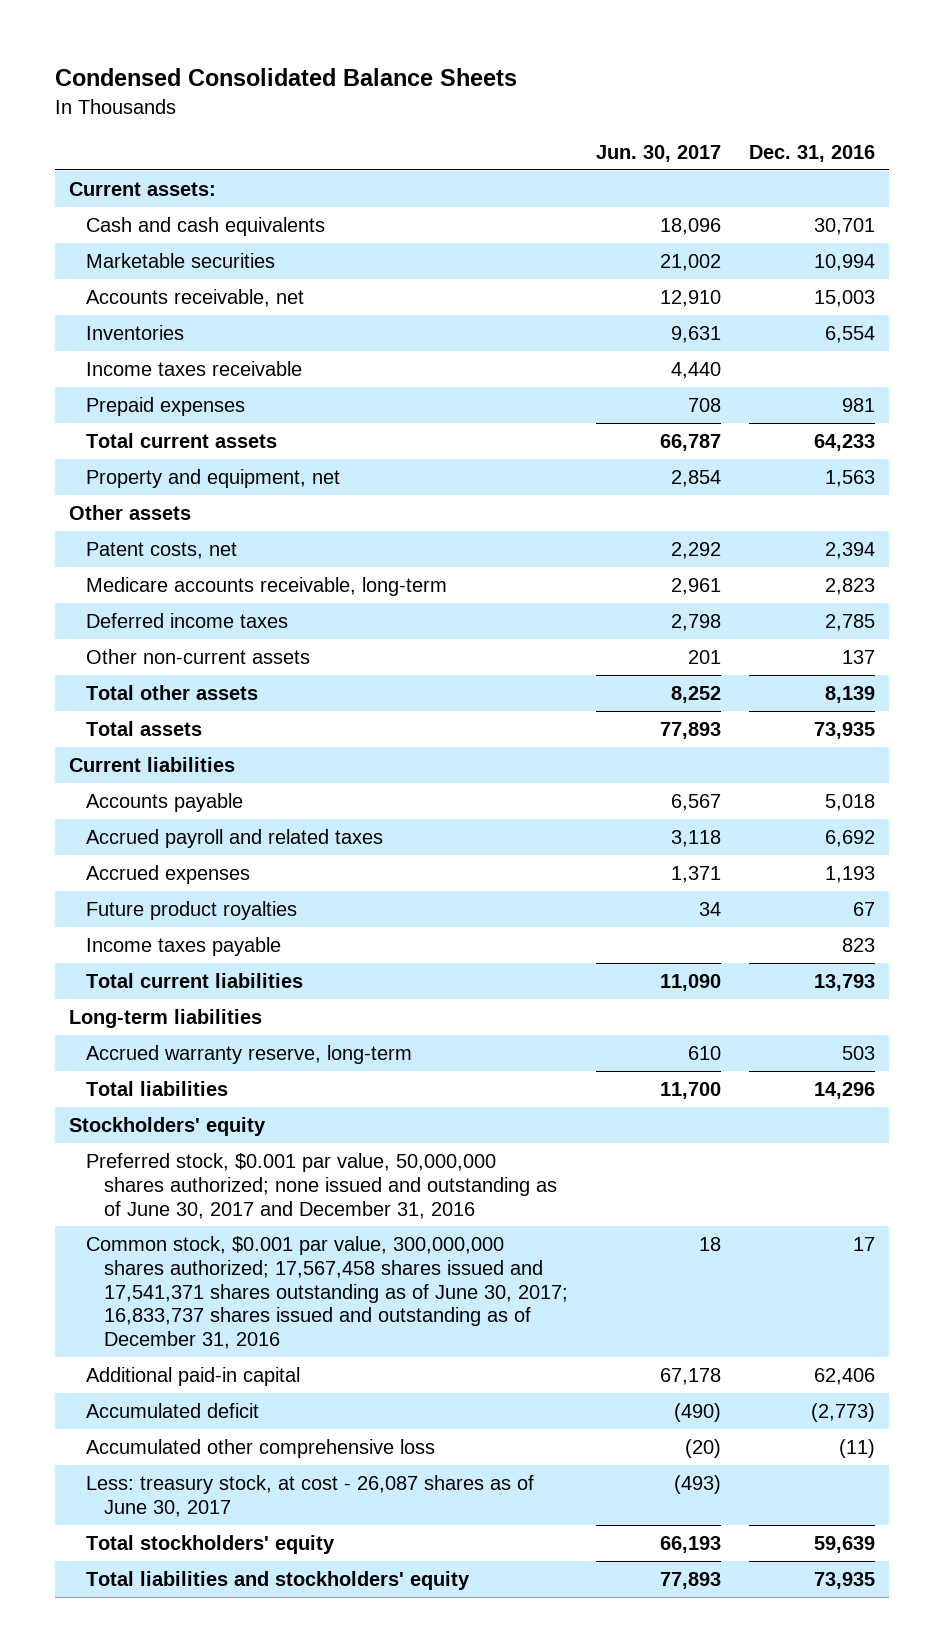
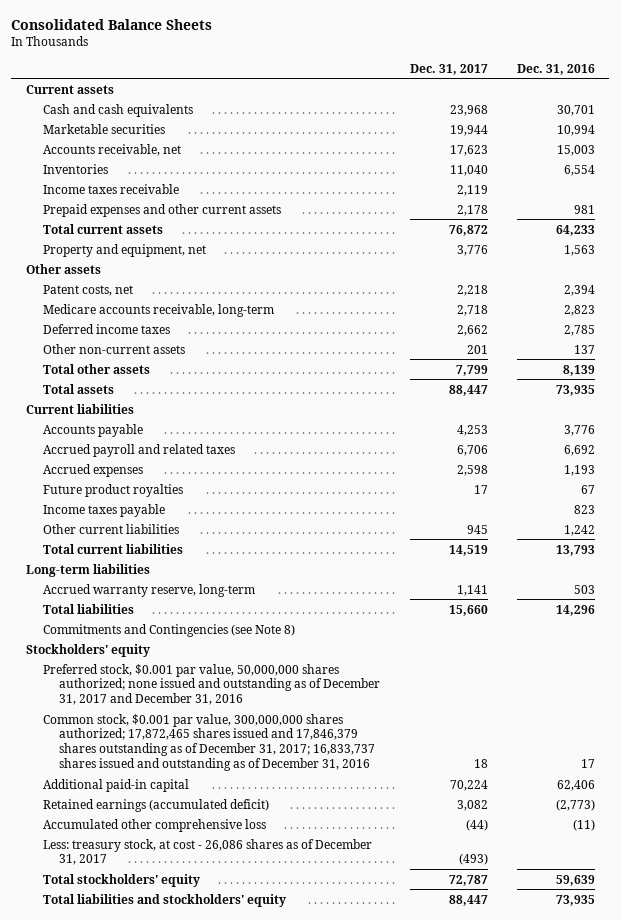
[55,68,518,87] Condensed Consolidated Balance Sheets -> [11,18,213,30] Consolidated Balance Sheets
[595,144,721,162] Jun. 30, 2017 -> none
none -> [409,63,488,75] Dec. 31, 2017
[69,181,217,196] Current assets: -> [25,84,114,94] Current assets
[86,396,246,416] Prepaid expenses -> [42,203,281,217] Prepaid expenses and other current assets
[825,793,876,811] 5,018 -> [563,424,595,436] 3,776
none -> [42,523,179,534] Other current liabilities
none -> [42,623,295,637] Commitments and Contingencies (see Note 8)
[86,1152,557,1219] Preferred stock, $0.001 par value, 50,000,000 shares authorized; none issued and outstanding as of June 30, 2017 and December 31, 2016 -> [42,663,381,706] Preferred stock, $0.001 par value, 50,000,000 shares authorized; none issued and outstanding as of December 31, 2017 and December 31, 2016
[86,1235,568,1350] Common stock, $0.001 par value, 300,000,000 shares authorized; 17,567,458 shares issued and 17,541,371 shares outstanding as of June 30, 2017; 16,833,737 shares issued and outstanding as of December 31, 2016 -> [42,713,376,772] Common stock, $0.001 par value, 300,000,000 shares authorized; 17,872,465 shares issued and 17,846,379 shares outstanding as of December 31, 2017; 16,833,737 shares issued and outstanding as of December 31, 2016
[86,1402,260,1418] Accumulated deficit -> [42,798,269,812] Retained earnings (accumulated deficit)
[86,1474,535,1517] Less: treasury stock, at cost - 26,087 shares as of June 30, 2017 -> [42,838,372,866] Less: treasury stock, at cost - 26,086 shares as of December 31, 2017

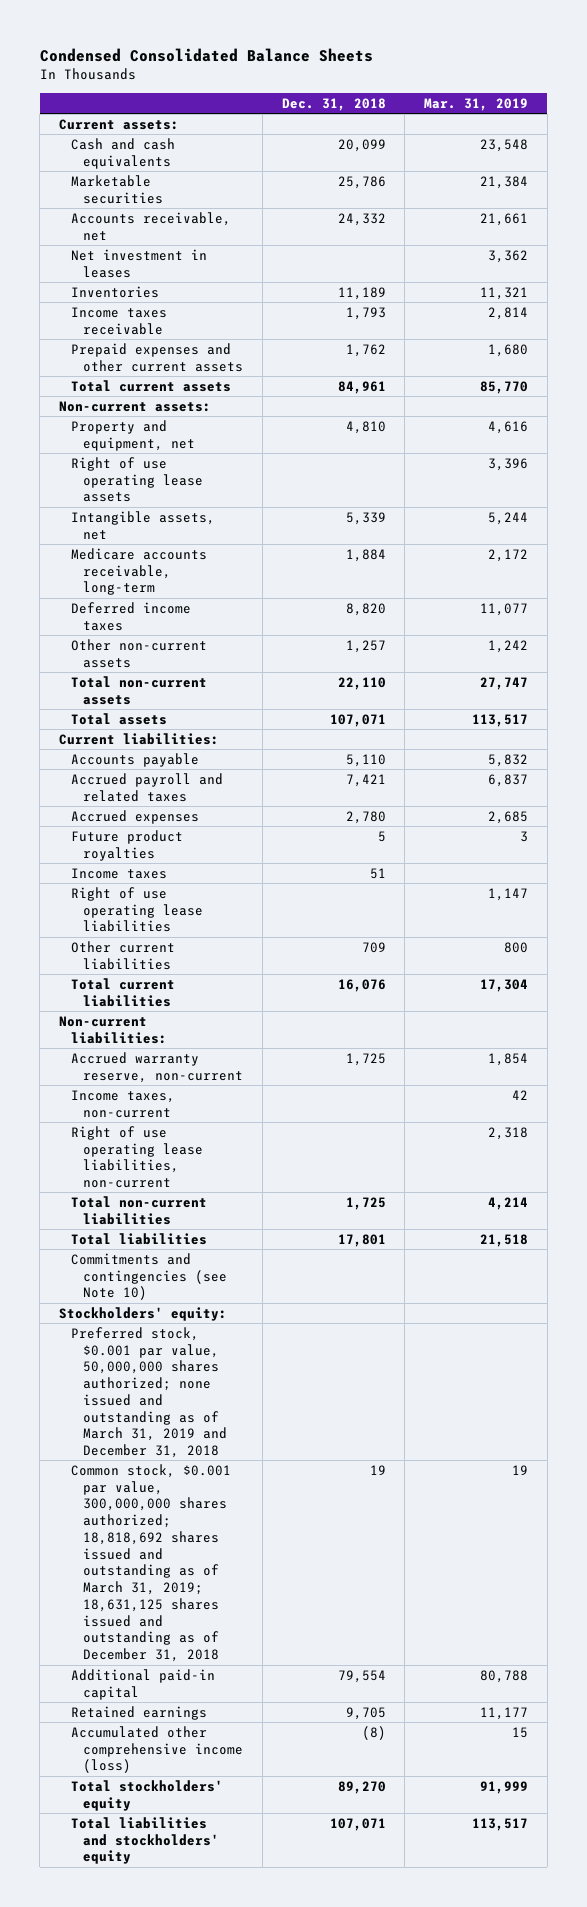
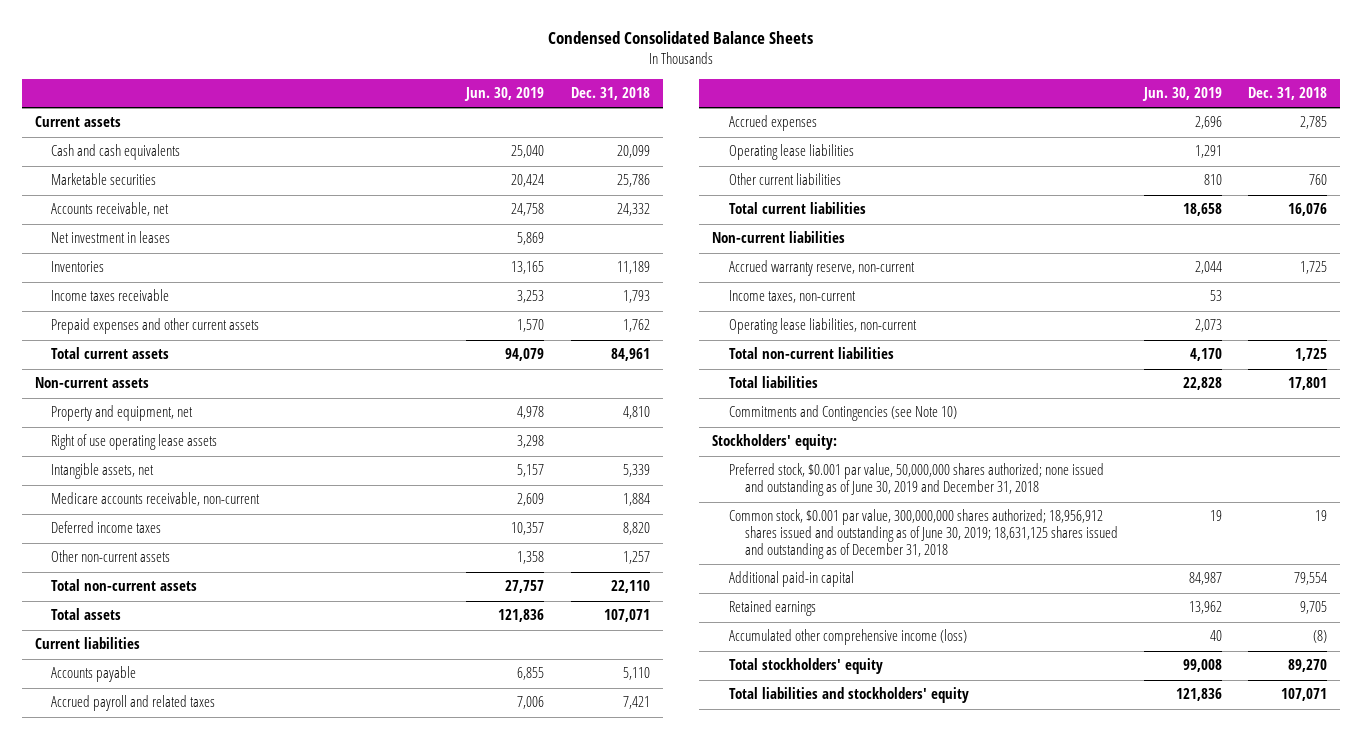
[424,97,529,111] Mar. 31, 2019 -> none
none -> [464,87,545,102] Jun. 30, 2019
[58,118,179,130] Current assets: -> [34,116,121,128] Current assets
[58,400,211,412] Non-current assets: -> [34,377,149,389] Non-current assets
[71,547,208,596] Medicare accounts receivable, long-term -> [50,492,260,507] Medicare accounts receivable, non-current
[58,732,219,745] Current liabilities: -> [34,637,140,650] Current liabilities
[71,829,184,861] Future product royalties -> none
[71,867,168,879] Income taxes -> none
[345,810,386,824] 2,780 -> [1300,116,1328,130] 2,785
[71,886,204,933] Right of use operating lease liabilities -> [728,144,854,161] Operating lease liabilities
[361,941,386,953] 709 -> [1309,174,1328,186] 760
[58,1015,168,1044] Non-current liabilities: -> [712,231,846,244] Non-current liabilities
[71,1125,204,1189] Right of use operating lease liabilities, non-current -> [728,318,917,335] Operating lease liabilities, non-current
[71,1252,228,1301] Commitments and contingencies (see Note 10) -> [728,405,957,422] Commitments and Contingencies (see Note 10)
[71,1326,228,1459] Preferred stock, $0.001 par value, 50,000,000 shares authorized; none issued and outstanding as of March 31, 2019 and December 31, 2018 -> [728,463,1104,497] Preferred stock, $0.001 par value, 50,000,000 shares authorized; none issued and outstanding as of June 30, 2019 and December 31, 2018
[71,1463,232,1663] Common stock, $0.001 par value, 300,000,000 shares authorized; 18,818,692 shares issued and outstanding as of March 31, 2019; 18,631,125 shares issued and outstanding as of December 31, 2018 -> [728,509,1118,560] Common stock, $0.001 par value, 300,000,000 shares authorized; 18,956,912 shares issued and outstanding as of June 30, 2019; 18,631,125 shares issued and outstanding as of December 31, 2018

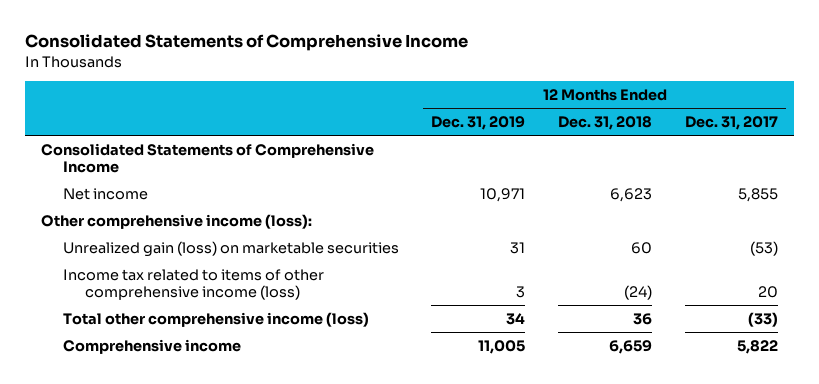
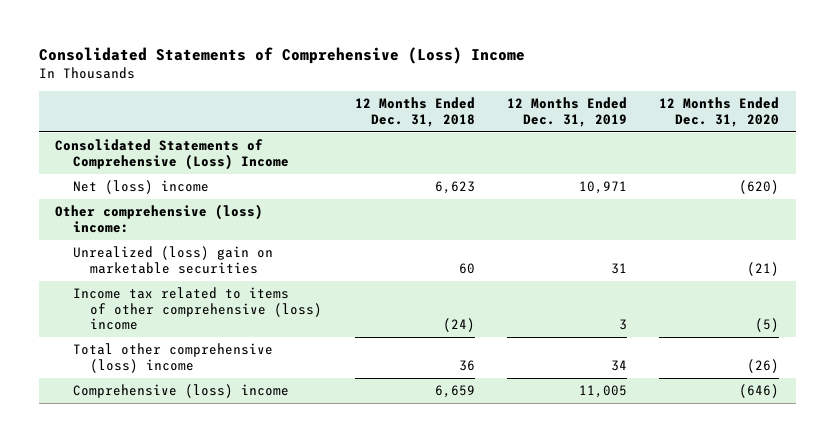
[24,34,468,52] Consolidated Statements of Comprehensive Income -> [39,46,526,64] Consolidated Statements of Comprehensive (Loss) Income
[684,115,778,130] Dec. 31, 2017 -> none
none -> [659,97,780,127] 12 Months Ended Dec. 31, 2020
[40,142,374,173] Consolidated Statements of Comprehensive Income -> [55,139,289,170] Consolidated Statements of Comprehensive (Loss) Income
[62,187,148,200] Net income -> [72,180,209,195] Net (loss) income
[40,213,312,229] Other comprehensive income (loss): -> [55,204,264,233] Other comprehensive (loss) income:
[62,240,399,257] Unrealized gain (loss) on marketable securities -> [72,246,273,274] Unrealized (loss) gain on marketable securities
[62,268,324,300] Income tax related to items of other comprehensive income (loss) -> [72,287,323,331] Income tax related to items of other comprehensive (loss) income
[62,311,369,327] Total other comprehensive income (loss) -> [72,343,273,373] Total other comprehensive (loss) income
[62,338,241,354] Comprehensive income -> [72,384,289,399] Comprehensive (loss) income

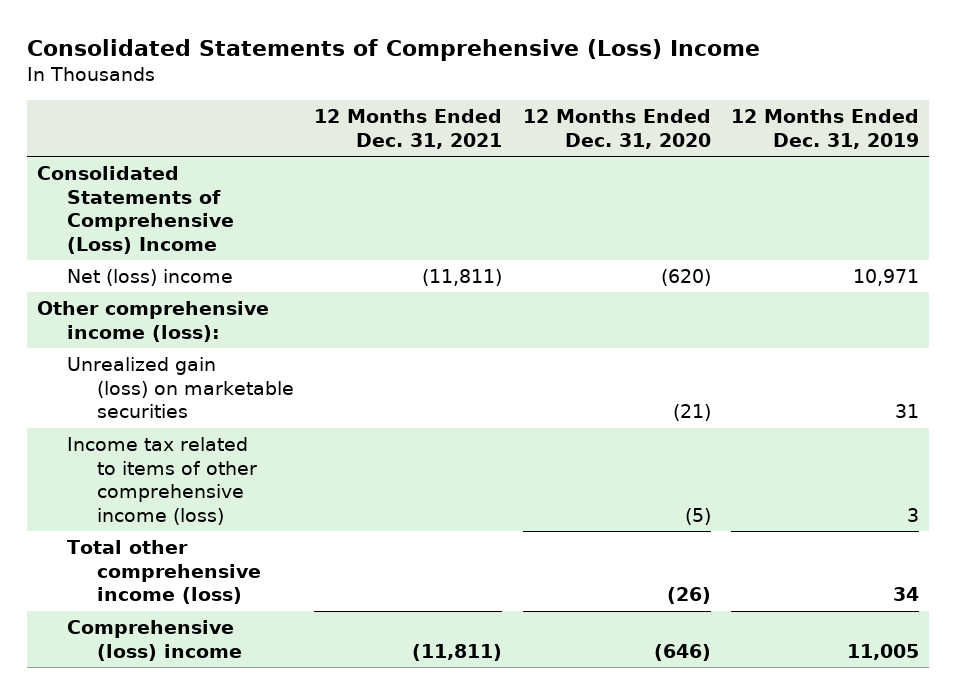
[354,97,475,127] 12 Months Ended Dec. 31, 2018 -> none
none -> [314,109,503,149] 12 Months Ended Dec. 31, 2021
[55,204,264,233] Other comprehensive (loss) income: -> [36,300,269,342] Other comprehensive income (loss):
[72,246,273,274] Unrealized (loss) gain on marketable securities -> [66,356,294,419] Unrealized gain (loss) on marketable securities
[72,287,323,331] Income tax related to items of other comprehensive (loss) income -> [66,436,257,525] Income tax related to items of other comprehensive income (loss)
[72,343,273,373] Total other comprehensive (loss) income -> [66,539,261,605] Total other comprehensive income (loss)

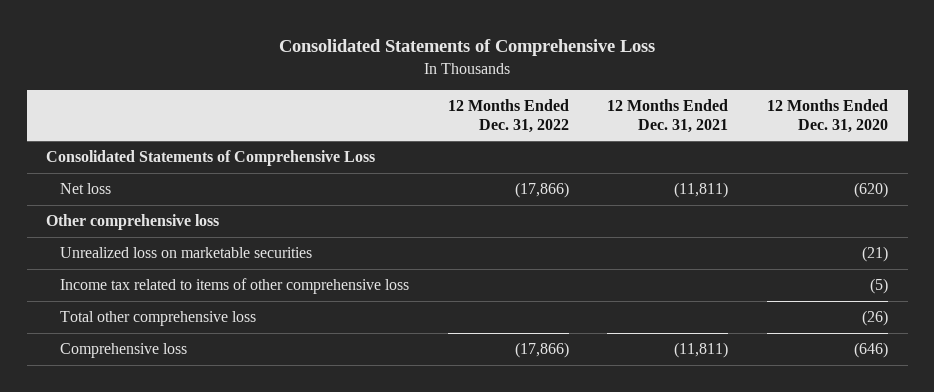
[26,39,760,62] Consolidated Statements of Comprehensive (Loss) Income -> [279,38,656,56] Consolidated Statements of Comprehensive Loss
[730,109,919,149] 12 Months Ended Dec. 31, 2019 -> none
none -> [447,98,569,133] 12 Months Ended Dec. 31, 2022
[36,165,234,254] Consolidated Statements of Comprehensive (Loss) Income -> [46,150,376,167] Consolidated Statements of Comprehensive Loss
[66,268,233,286] Net (loss) income -> [59,183,111,195] Net loss
[36,300,269,342] Other comprehensive income (loss): -> [46,214,220,231] Other comprehensive loss
[66,356,294,419] Unrealized gain (loss) on marketable securities -> [59,247,312,259] Unrealized loss on marketable securities
[66,436,257,525] Income tax related to items of other comprehensive income (loss) -> [59,278,409,295] Income tax related to items of other comprehensive loss
[66,539,261,605] Total other comprehensive income (loss) -> [59,311,256,327] Total other comprehensive loss
[66,619,242,661] Comprehensive (loss) income -> [59,343,187,359] Comprehensive loss

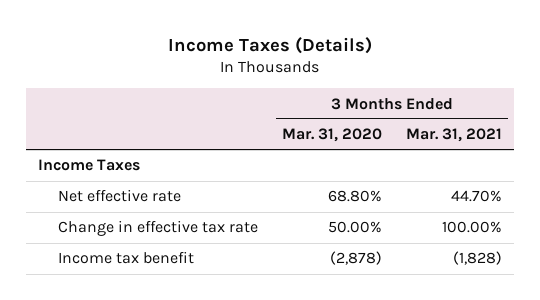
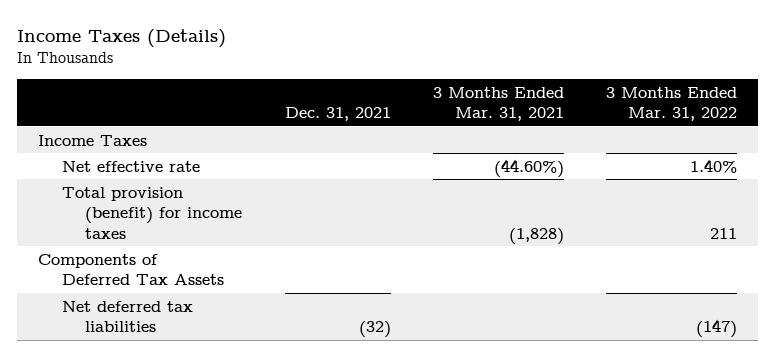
[282,128,383,143] Mar. 31, 2020 -> none
none -> [284,107,391,122] Dec. 31, 2021
none -> [606,86,738,122] 3 Months Ended Mar. 31, 2022
[58,220,259,237] Change in effective tax rate -> none
[451,190,503,203] 44.70% -> [493,158,564,178] (44.60%)
[58,251,195,265] Income tax benefit -> [61,186,243,239] Total provision (benefit) for income taxes
none -> [38,253,224,286] Components of Deferred Tax Assets
none -> [61,300,193,333] Net deferred tax liabilities

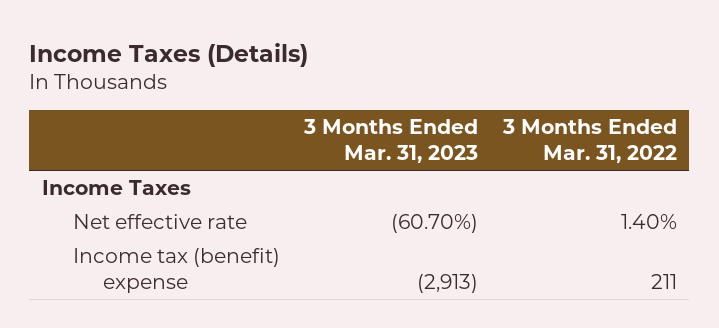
[284,107,391,122] Dec. 31, 2021 -> none
[432,86,564,122] 3 Months Ended Mar. 31, 2021 -> none
none -> [303,119,479,164] 3 Months Ended Mar. 31, 2023
[38,253,224,286] Components of Deferred Tax Assets -> none
[61,300,193,333] Net deferred tax liabilities -> none
[61,186,243,239] Total provision (benefit) for income taxes -> [72,248,280,294] Income tax (benefit) expense

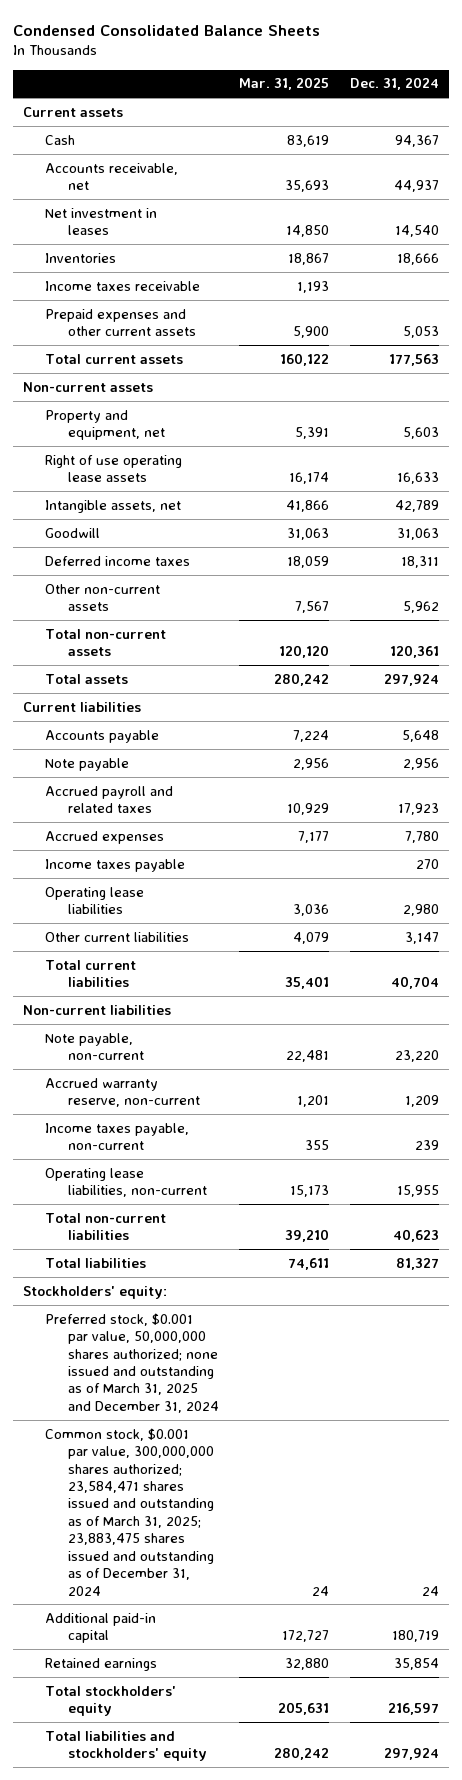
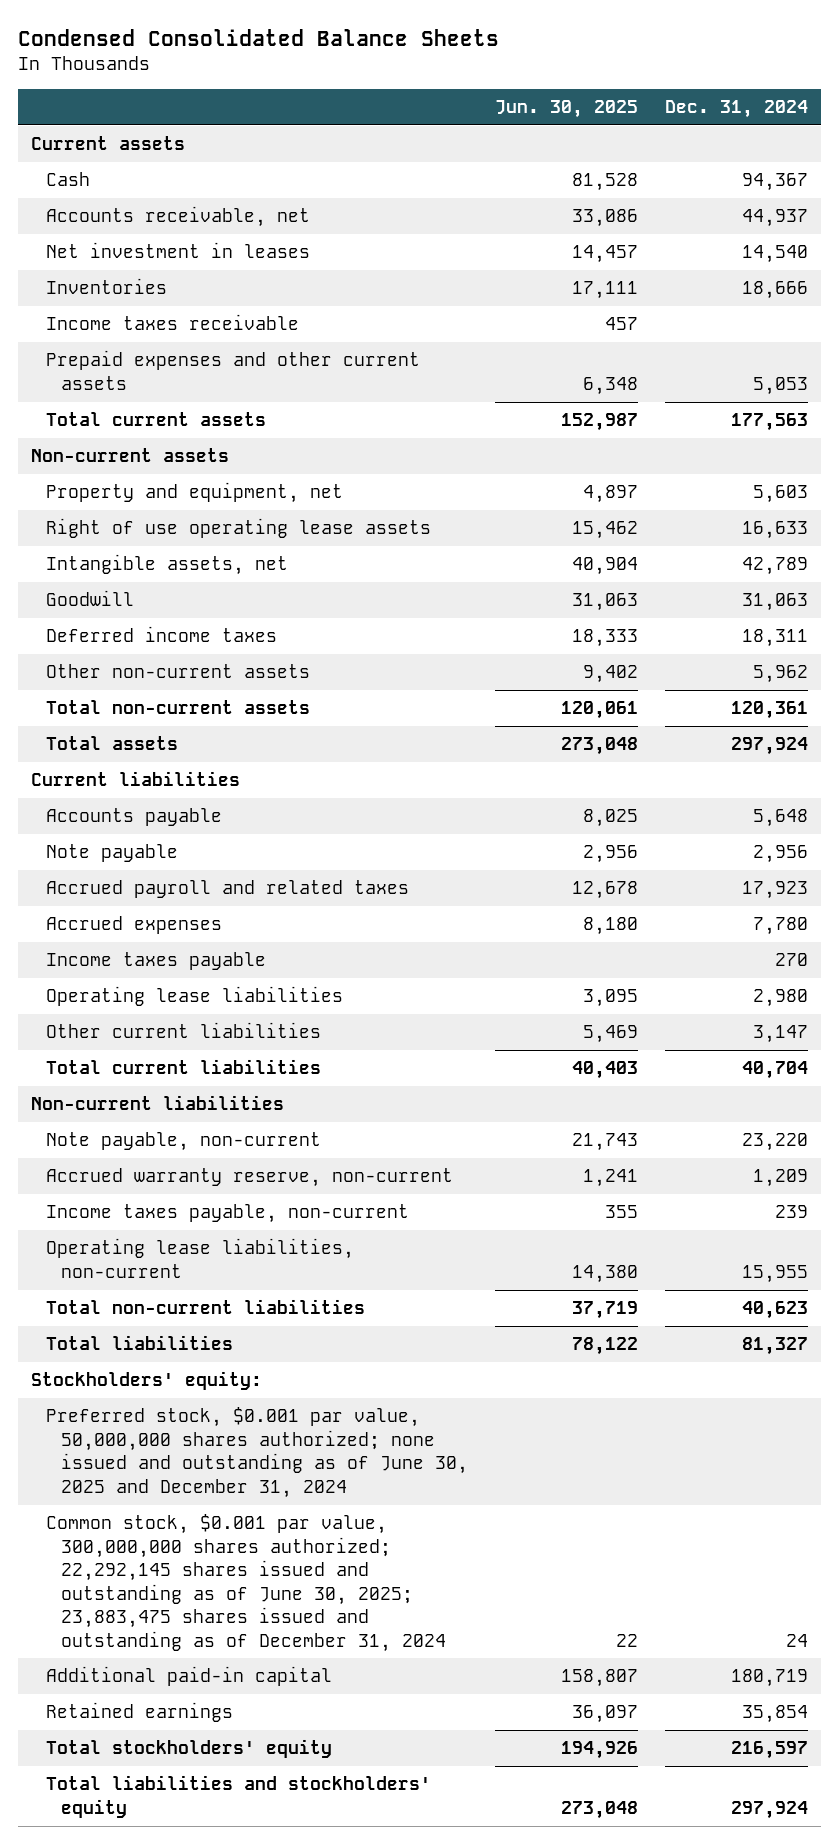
[239,77,330,91] Mar. 31, 2025 -> none
none -> [495,100,639,119] Jun. 30, 2025
[45,1312,219,1413] Preferred stock, $0.001 par value, 50,000,000 shares authorized; none issued and outstanding as of March 31, 2025 and December 31, 2024 -> [46,1407,469,1498] Preferred stock, $0.001 par value, 50,000,000 shares authorized; none issued and outstanding as of June 30, 2025 and December 31, 2024
[45,1427,214,1596] Common stock, $0.001 par value, 300,000,000 shares authorized; 23,584,471 shares issued and outstanding as of March 31, 2025; 23,883,475 shares issued and outstanding as of December 31, 2024 -> [46,1514,447,1652] Common stock, $0.001 par value, 300,000,000 shares authorized; 22,292,145 shares issued and outstanding as of June 30, 2025; 23,883,475 shares issued and outstanding as of December 31, 2024

